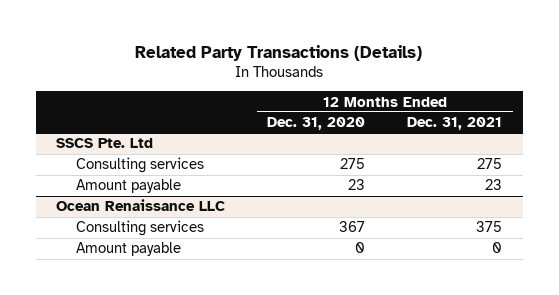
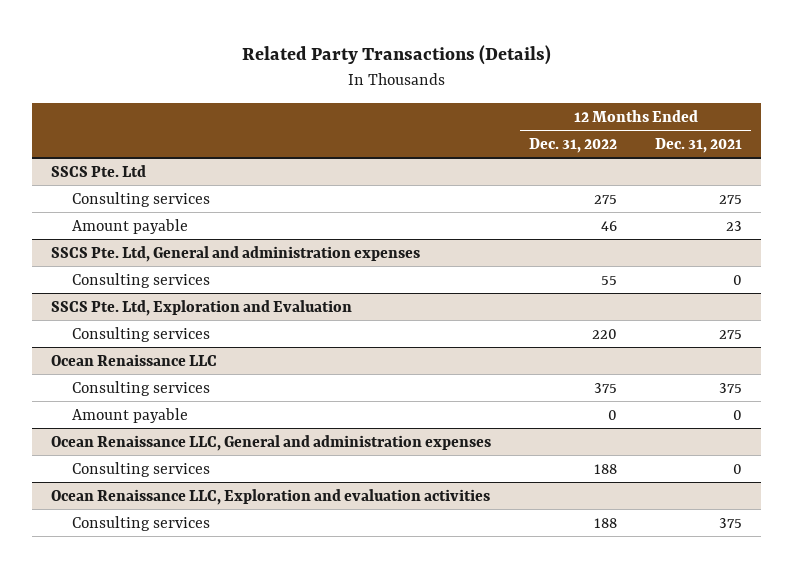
[267,117,366,131] Dec. 31, 2020 -> none
none -> [529,137,618,153] Dec. 31, 2022
none -> [51,245,421,262] SSCS Pte. Ltd, General and administration expenses
none -> [71,272,210,288] Consulting services
none -> [51,299,353,316] SSCS Pte. Ltd, Exploration and Evaluation
none -> [71,326,210,342] Consulting services
none -> [51,434,492,451] Ocean Renaissance LLC, General and administration expenses
none -> [71,461,210,477] Consulting services
none -> [51,488,491,505] Ocean Renaissance LLC, Exploration and evaluation activities
none -> [71,515,210,531] Consulting services

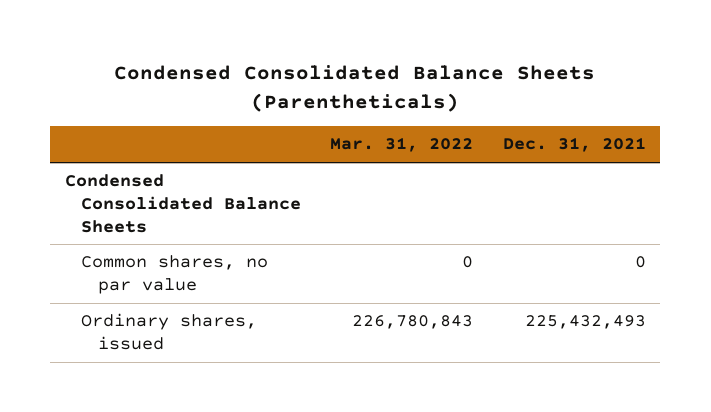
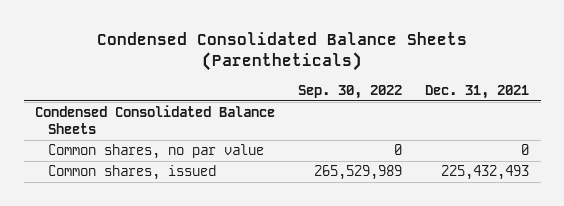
[330,137,474,153] Mar. 31, 2022 -> none
none -> [298,84,403,99] Sep. 30, 2022
[81,313,258,351] Ordinary shares, issued -> [47,165,216,181] Common shares, issued

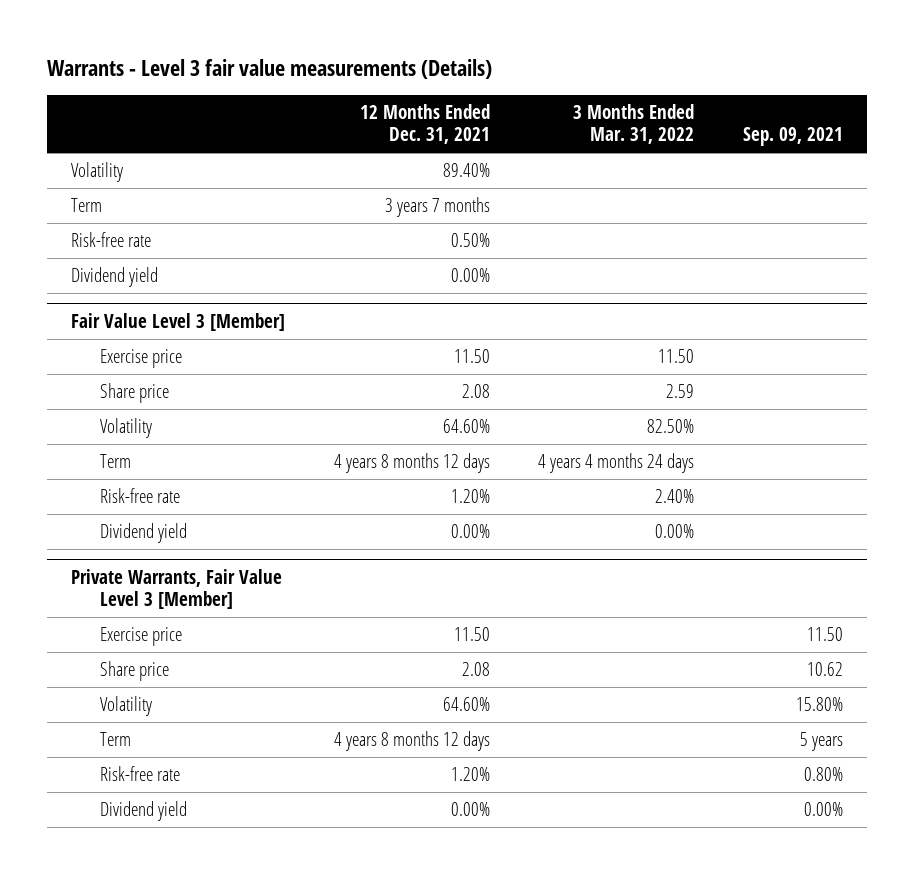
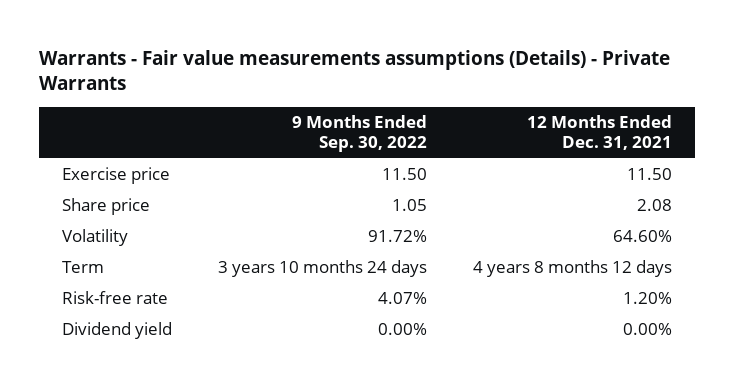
[46,59,492,80] Warrants - Level 3 fair value measurements (Details) -> [39,49,671,91] Warrants - Fair value measurements assumptions (Details) - Private Warrants
[573,104,695,145] 3 Months Ended Mar. 31, 2022 -> none
[742,127,843,147] Sep. 09, 2021 -> none
none -> [291,115,427,152] 9 Months Ended Sep. 30, 2022
[71,162,124,183] Volatility -> none
[71,198,103,213] Term -> none
[71,232,152,248] Risk-free rate -> none
[71,267,159,288] Dividend yield -> none
[71,313,286,332] Fair Value Level 3 [Member] -> none
[71,569,283,610] Private Warrants, Fair Value Level 3 [Member] -> none
[100,627,183,647] Exercise price -> none
[100,661,170,682] Share price -> none
[100,696,153,717] Volatility -> none
[100,732,132,747] Term -> none
[100,766,181,782] Risk-free rate -> none
[100,801,188,822] Dividend yield -> none

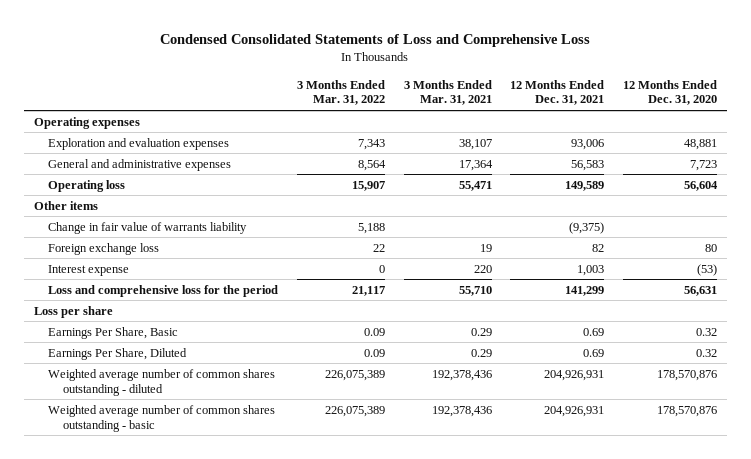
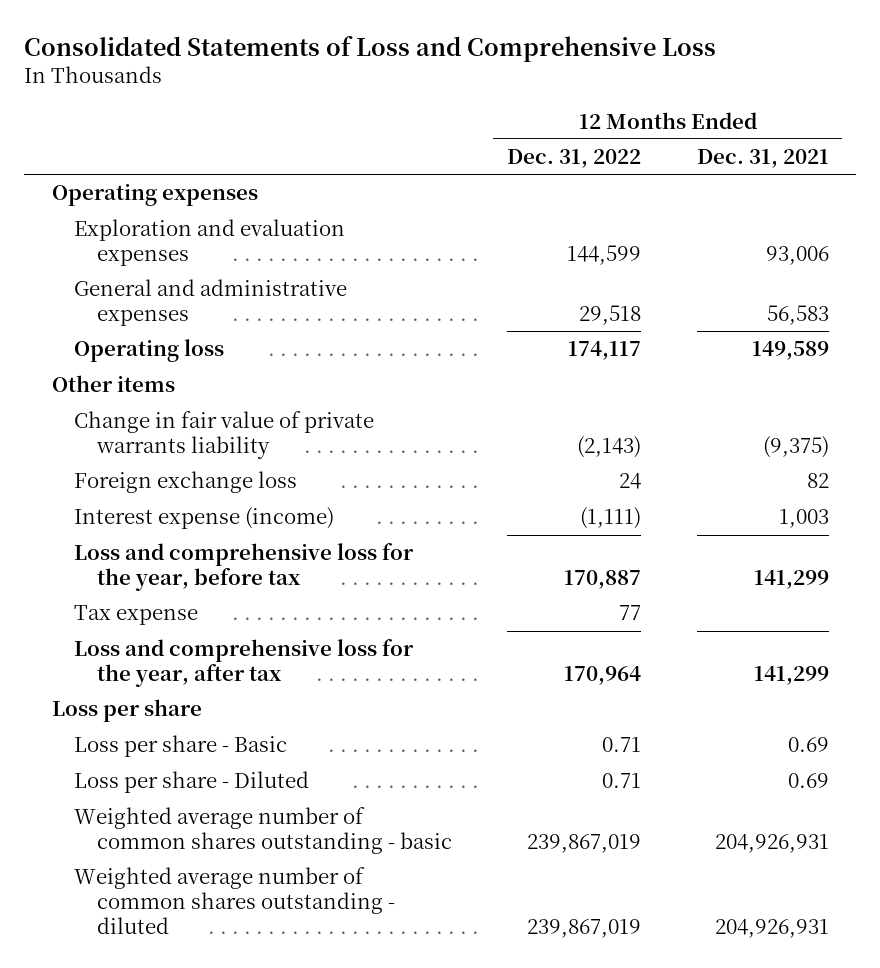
[160,34,591,48] Condensed Consolidated Statements of Loss and Comprehensive Loss -> [23,35,716,62] Consolidated Statements of Loss and Comprehensive Loss
[296,79,385,106] 3 Months Ended Mar. 31, 2022 -> none
[403,79,492,106] 3 Months Ended Mar. 31, 2021 -> none
[623,79,718,106] 12 Months Ended Dec. 31, 2020 -> none
none -> [507,149,642,169] Dec. 31, 2022
[48,221,248,234] Change in fair value of warrants liability -> [74,411,375,460] Change in fair value of private warrants liability
[48,264,130,276] Interest expense -> [74,507,335,530] Interest expense (income)
none -> [74,543,415,592] Loss and comprehensive loss for the year, before tax
none -> [74,605,199,626] Tax expense
[48,284,279,297] Loss and comprehensive loss for the period -> [74,639,415,688] Loss and comprehensive loss for the year, after tax
[48,326,179,339] Earnings Per Share, Basic -> [74,735,288,758] Loss per share - Basic
[48,347,188,360] Earnings Per Share, Diluted -> [74,771,310,794] Loss per share - Diluted
[48,368,276,396] Weighted average number of common shares outstanding - diluted -> [74,867,395,935] Weighted average number of common shares outstanding - diluted

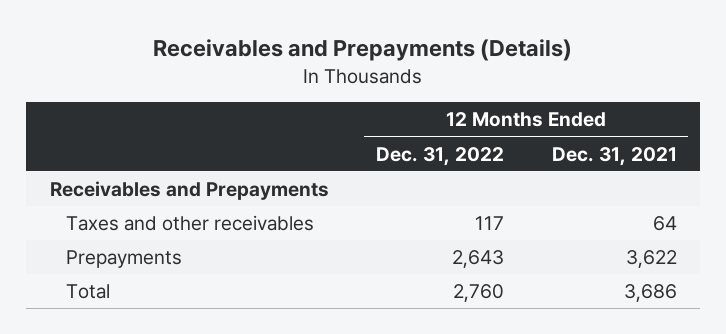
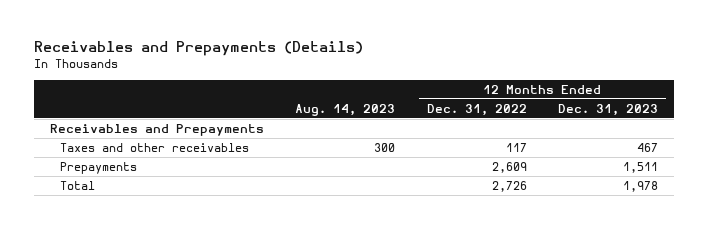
[551,146,677,166] Dec. 31, 2021 -> none
none -> [295,103,396,116] Aug. 14, 2023
none -> [558,103,659,116] Dec. 31, 2023
[452,250,505,269] 2,643 -> [491,162,527,174] 2,609
[453,284,505,303] 2,760 -> [491,181,527,193] 2,726

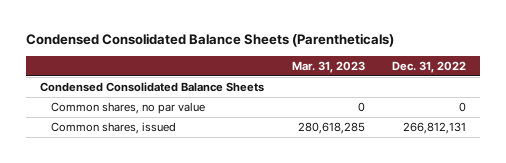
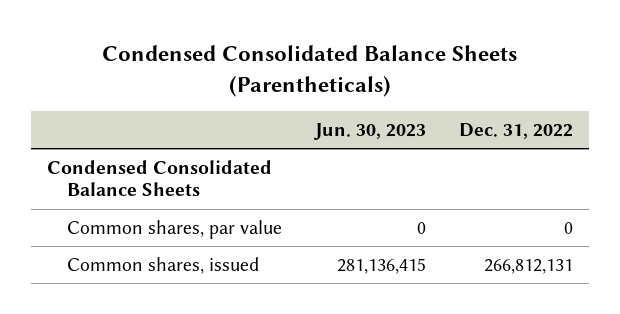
[291,61,365,74] Mar. 31, 2023 -> none
none -> [313,123,426,141] Jun. 30, 2023
[50,102,205,115] Common shares, no par value -> [66,219,282,239] Common shares, par value

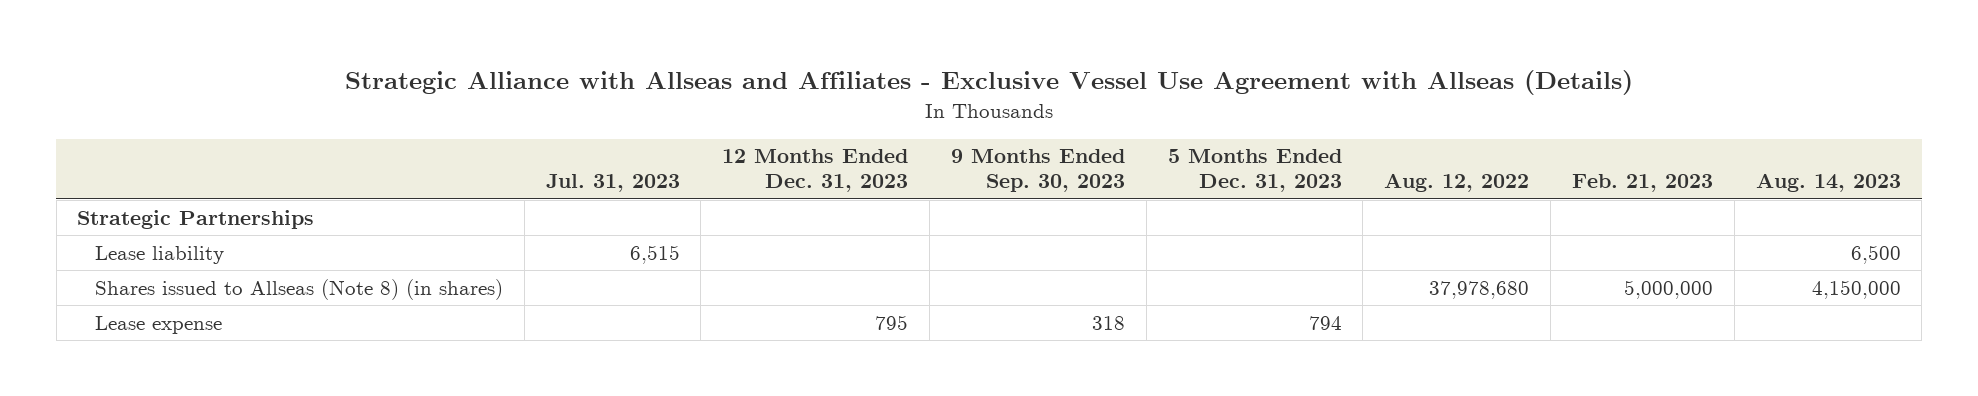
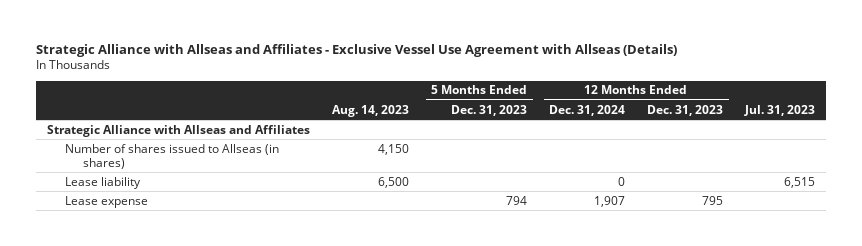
[950,149,1125,193] 9 Months Ended Sep. 30, 2023 -> none
[1384,173,1530,193] Aug. 12, 2022 -> none
[1571,174,1713,193] Feb. 21, 2023 -> none
none -> [549,104,626,116] Dec. 31, 2024
[77,209,315,229] Strategic Partnerships -> [46,124,310,137] Strategic Alliance with Allseas and Affiliates
none -> [64,143,279,169] Number of shares issued to Allseas (in shares)
[94,278,503,300] Shares issued to Allseas (Note 8) (in shares) -> none

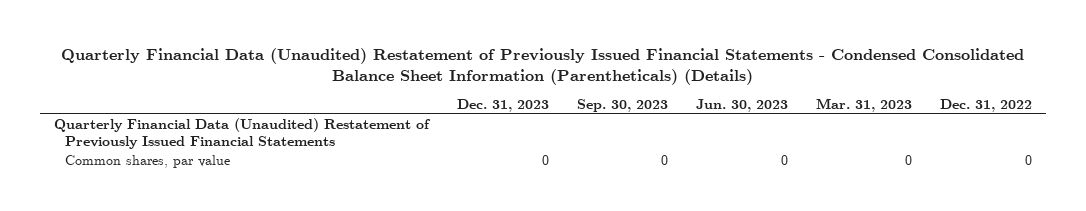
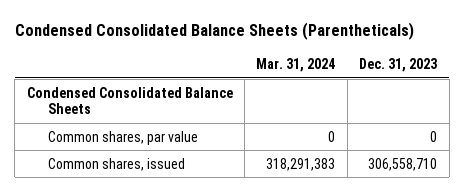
[60,48,1024,85] Quarterly Financial Data (Unaudited) Restatement of Previously Issued Financial Statements - Condensed Consolidated Balance Sheet Information (Parentheticals) (Details) -> [14,22,414,41] Condensed Consolidated Balance Sheets (Parentheticals)
[576,98,668,112] Sep. 30, 2023 -> none
[696,98,789,112] Jun. 30, 2023 -> none
[816,97,913,112] Mar. 31, 2023 -> none
[940,98,1033,112] Dec. 31, 2022 -> none
none -> [256,57,336,72] Mar. 31, 2024
[53,118,431,149] Quarterly Financial Data (Unaudited) Restatement of Previously Issued Financial Statements -> none
none -> [26,86,233,115] Condensed Consolidated Balance Sheets
none -> [48,157,186,171] Common shares, issued

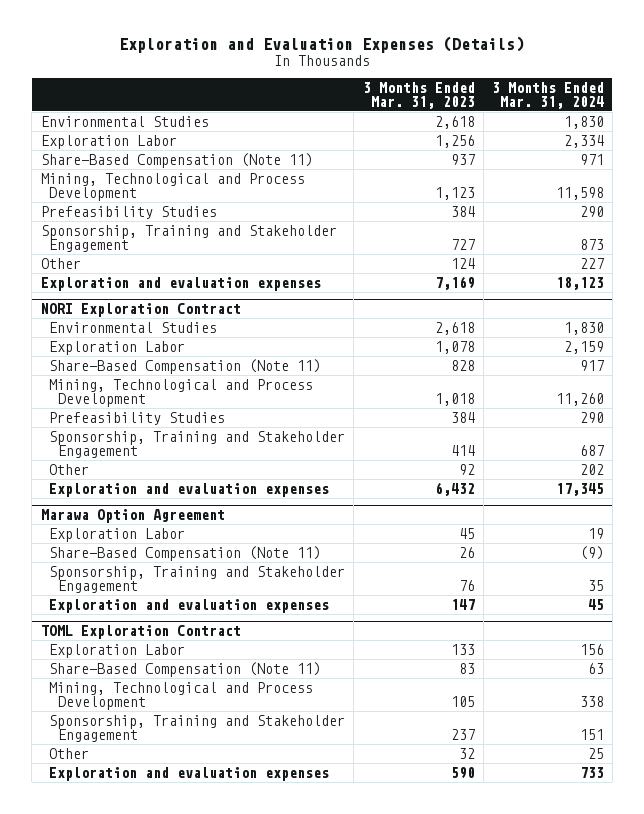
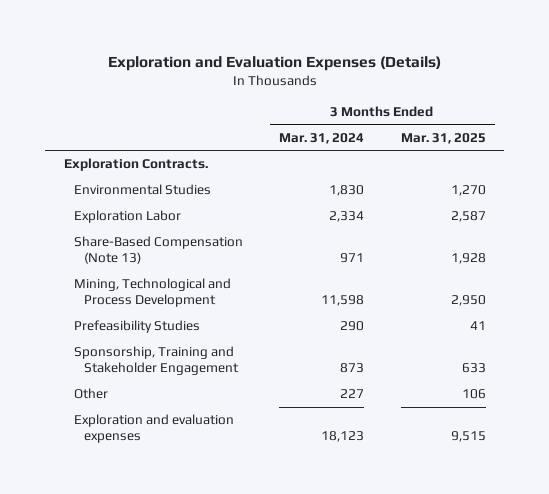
[362,81,475,109] 3 Months Ended Mar. 31, 2023 -> none
none -> [400,132,486,144] Mar. 31, 2025
none -> [63,158,208,172] Exploration Contracts.
[40,152,313,168] Share-Based Compensation (Note 11) -> [73,236,243,265] Share-Based Compensation (Note 13)
[40,302,241,317] NORI Exploration Contract -> none
[49,321,218,333] Environmental Studies -> none
[49,340,186,355] Exploration Labor -> none
[49,358,322,374] Share-Based Compensation (Note 11) -> none
[49,378,314,408] Mining, Technological and Process Development -> none
[49,411,226,425] Prefeasibility Studies -> none
[49,430,346,459] Sponsorship, Training and Stakeholder Engagement -> none
[49,463,90,475] Other -> none
[49,482,330,497] Exploration and evaluation expenses -> none
[40,508,225,523] Marawa Option Agreement -> none
[49,527,186,542] Exploration Labor -> none
[49,545,322,561] Share-Based Compensation (Note 11) -> none
[49,565,346,594] Sponsorship, Training and Stakeholder Engagement -> none
[49,598,330,613] Exploration and evaluation expenses -> none
[40,624,241,639] TOML Exploration Contract -> none
[49,643,186,658] Exploration Labor -> none
[49,661,322,677] Share-Based Compensation (Note 11) -> none
[49,681,314,711] Mining, Technological and Process Development -> none
[49,714,346,743] Sponsorship, Training and Stakeholder Engagement -> none
[49,747,90,759] Other -> none
[49,766,330,781] Exploration and evaluation expenses -> none

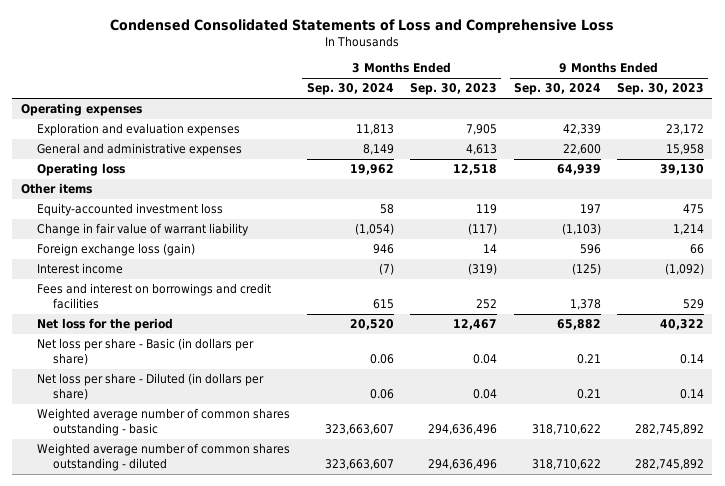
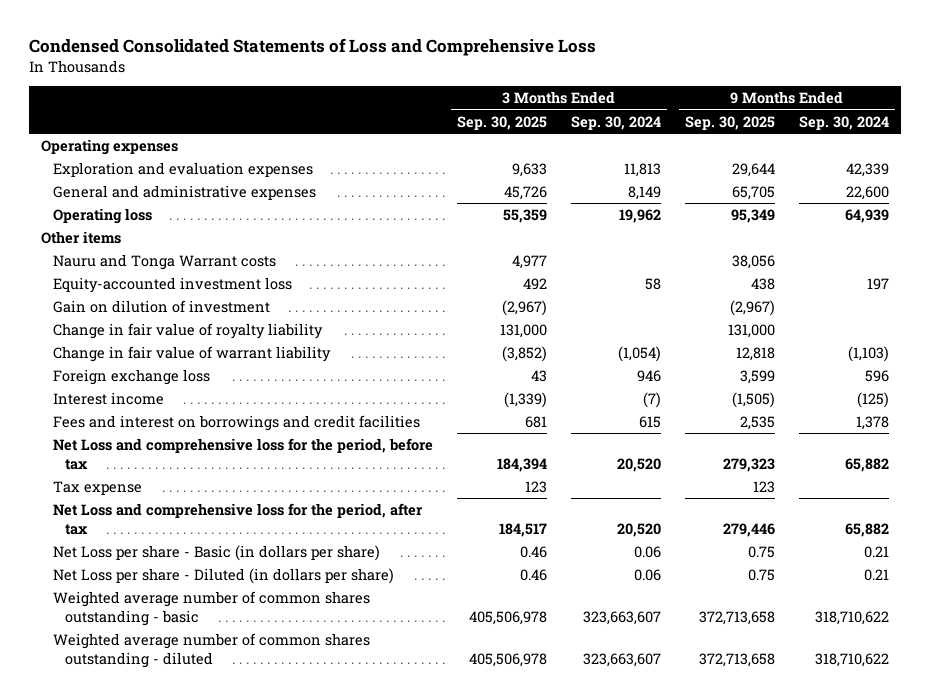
[410,83,498,96] Sep. 30, 2023 -> none
[617,83,705,96] Sep. 30, 2023 -> none
none -> [456,115,547,130] Sep. 30, 2025
none -> [684,115,775,130] Sep. 30, 2025
none -> [52,254,276,271] Nauru and Tonga Warrant costs
none -> [52,300,270,314] Gain on dilution of investment
none -> [52,323,323,340] Change in fair value of royalty liability
[37,243,196,257] Foreign exchange loss (gain) -> [52,369,210,386] Foreign exchange loss
none -> [52,438,433,470] Net Loss and comprehensive loss for the period, before tax
none -> [52,481,142,496] Tax expense
[37,318,174,332] Net loss for the period -> [52,503,423,535] Net Loss and comprehensive loss for the period, after tax
[37,338,255,366] Net loss per share - Basic (in dollars per share) -> [52,545,380,562] Net Loss per share - Basic (in dollars per share)
[37,373,265,401] Net loss per share - Diluted (in dollars per share) -> [52,568,394,585] Net Loss per share - Diluted (in dollars per share)

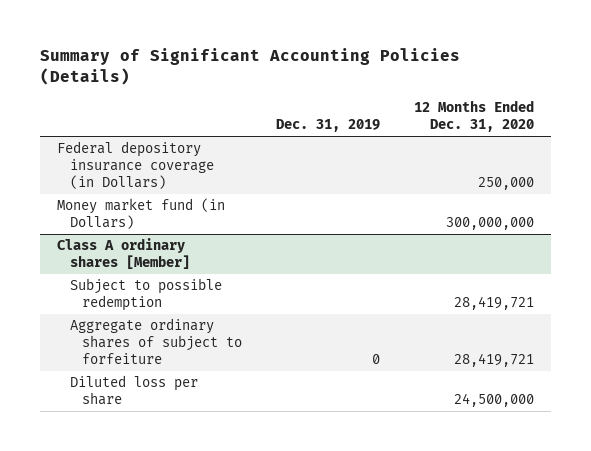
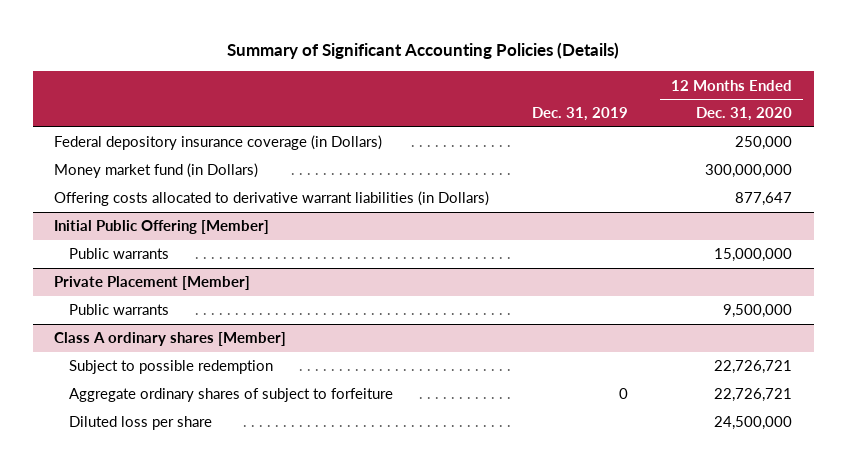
none -> [54,191,490,207] Offering costs allocated to derivative warrant liabilities (in Dollars)
none -> [54,220,270,235] Initial Public Offering [Member]
none -> [69,248,170,260] Public warrants
none -> [54,276,251,291] Private Placement [Member]
none -> [69,304,170,316] Public warrants
[453,296,534,311] 28,419,721 -> [714,360,793,375] 22,726,721
[453,353,534,368] 28,419,721 -> [714,388,793,403] 22,726,721

